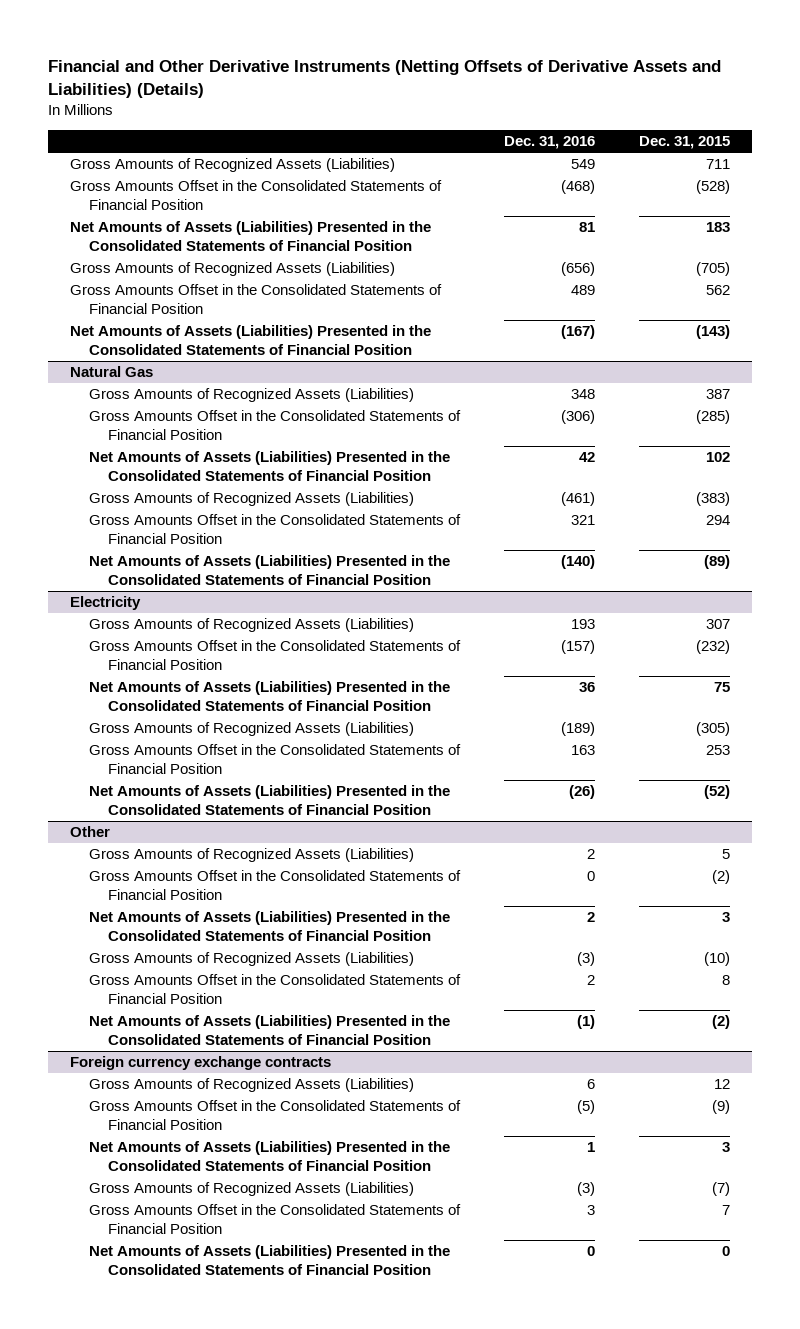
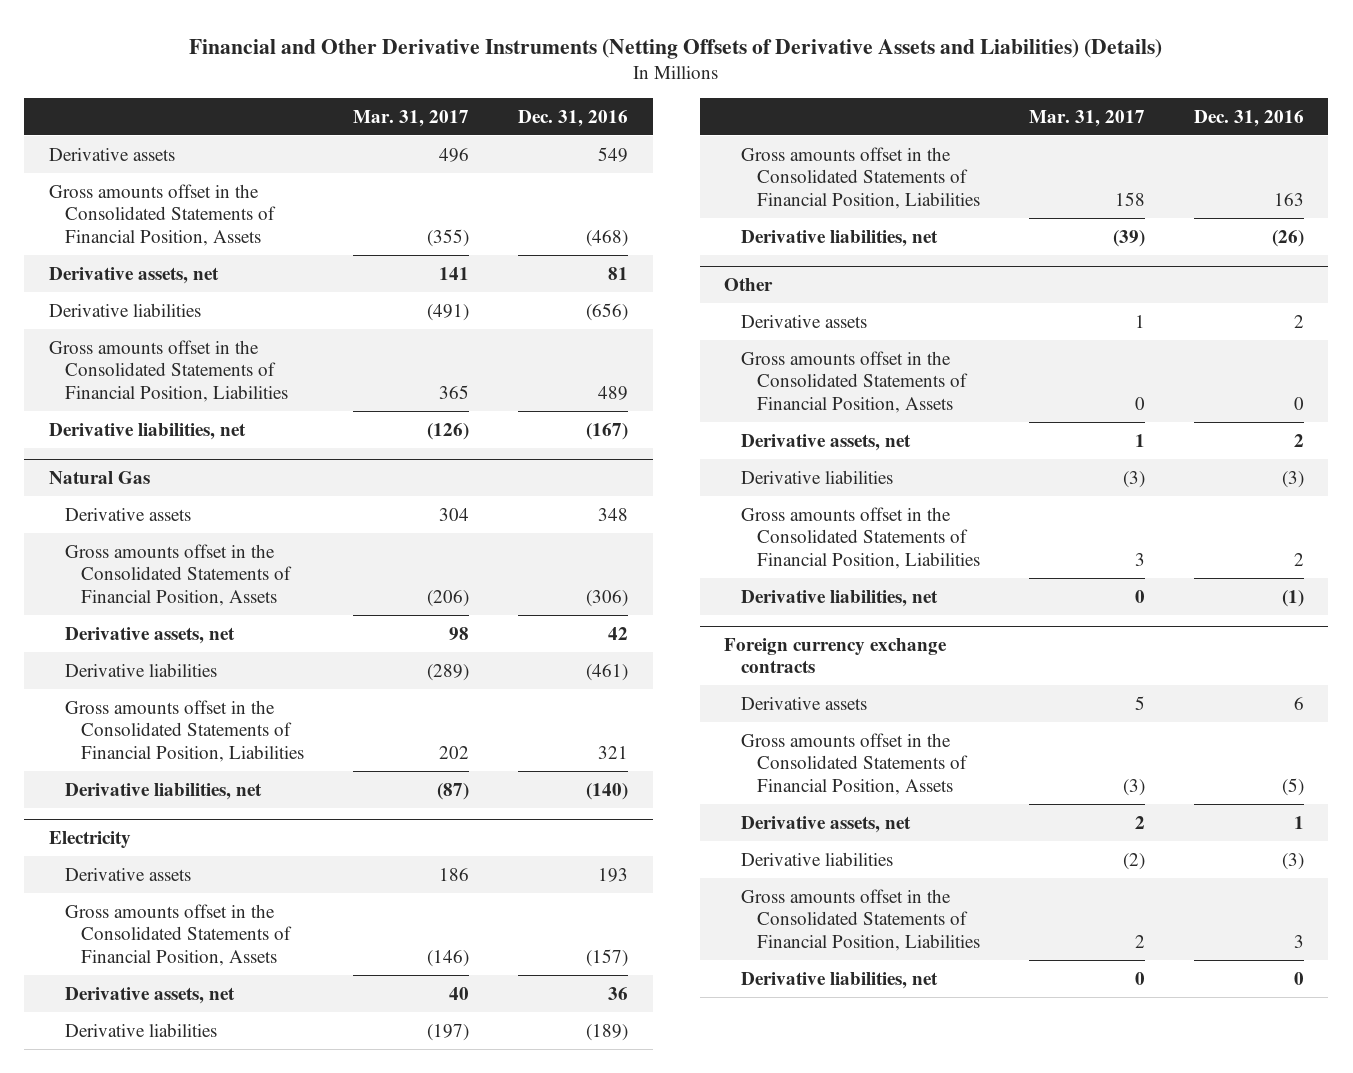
[638,136,730,150] Dec. 31, 2015 -> none
none -> [353,109,470,127] Mar. 31, 2017
[70,158,396,173] Gross Amounts of Recognized Assets (Liabilities) -> [48,147,175,161] Derivative assets
[70,180,443,210] Gross Amounts Offset in the Consolidated Statements of Financial Position -> [48,183,277,246] Gross amounts offset in the Consolidated Statements of Financial Position, Assets
[70,221,432,251] Net Amounts of Assets (Liabilities) Presented in the Consolidated Statements of Financial Position -> [48,266,219,284] Derivative assets, net
[70,262,396,277] Gross Amounts of Recognized Assets (Liabilities) -> [48,302,201,317] Derivative liabilities
[70,284,443,314] Gross Amounts Offset in the Consolidated Statements of Financial Position -> [48,339,289,402] Gross amounts offset in the Consolidated Statements of Financial Position, Liabilities
[70,325,432,355] Net Amounts of Assets (Liabilities) Presented in the Consolidated Statements of Financial Position -> [48,422,246,440] Derivative liabilities, net
[89,388,415,403] Gross Amounts of Recognized Assets (Liabilities) -> [65,507,192,521] Derivative assets
[89,410,462,440] Gross Amounts Offset in the Consolidated Statements of Financial Position -> [65,543,293,606] Gross amounts offset in the Consolidated Statements of Financial Position, Assets
[89,451,451,481] Net Amounts of Assets (Liabilities) Presented in the Consolidated Statements of Financial Position -> [65,626,236,644] Derivative assets, net
[89,492,415,507] Gross Amounts of Recognized Assets (Liabilities) -> [65,662,218,677] Derivative liabilities
[89,514,462,544] Gross Amounts Offset in the Consolidated Statements of Financial Position -> [65,699,305,762] Gross amounts offset in the Consolidated Statements of Financial Position, Liabilities
[89,555,451,585] Net Amounts of Assets (Liabilities) Presented in the Consolidated Statements of Financial Position -> [65,782,263,800] Derivative liabilities, net
[89,618,415,633] Gross Amounts of Recognized Assets (Liabilities) -> [65,867,192,881] Derivative assets
[89,640,462,670] Gross Amounts Offset in the Consolidated Statements of Financial Position -> [65,903,293,966] Gross amounts offset in the Consolidated Statements of Financial Position, Assets
[89,681,451,711] Net Amounts of Assets (Liabilities) Presented in the Consolidated Statements of Financial Position -> [65,986,236,1004] Derivative assets, net
[89,722,415,737] Gross Amounts of Recognized Assets (Liabilities) -> [65,1022,218,1037] Derivative liabilities
[89,744,462,774] Gross Amounts Offset in the Consolidated Statements of Financial Position -> [740,146,980,209] Gross amounts offset in the Consolidated Statements of Financial Position, Liabilities
[89,785,451,815] Net Amounts of Assets (Liabilities) Presented in the Consolidated Statements of Financial Position -> [740,229,938,247] Derivative liabilities, net
[89,848,415,863] Gross Amounts of Recognized Assets (Liabilities) -> [740,314,867,328] Derivative assets
[89,870,462,900] Gross Amounts Offset in the Consolidated Statements of Financial Position -> [740,350,968,413] Gross amounts offset in the Consolidated Statements of Financial Position, Assets
[89,911,451,941] Net Amounts of Assets (Liabilities) Presented in the Consolidated Statements of Financial Position -> [740,433,911,451] Derivative assets, net
[89,952,415,967] Gross Amounts of Recognized Assets (Liabilities) -> [740,469,893,484] Derivative liabilities
[89,974,462,1004] Gross Amounts Offset in the Consolidated Statements of Financial Position -> [740,506,980,569] Gross amounts offset in the Consolidated Statements of Financial Position, Liabilities
[89,1015,451,1045] Net Amounts of Assets (Liabilities) Presented in the Consolidated Statements of Financial Position -> [740,589,938,607] Derivative liabilities, net
[89,1078,415,1093] Gross Amounts of Recognized Assets (Liabilities) -> [740,696,867,710] Derivative assets
[89,1100,462,1130] Gross Amounts Offset in the Consolidated Statements of Financial Position -> [740,732,968,795] Gross amounts offset in the Consolidated Statements of Financial Position, Assets
[89,1141,451,1171] Net Amounts of Assets (Liabilities) Presented in the Consolidated Statements of Financial Position -> [740,815,911,833] Derivative assets, net
[89,1182,415,1197] Gross Amounts of Recognized Assets (Liabilities) -> [740,851,893,866] Derivative liabilities
[89,1204,462,1234] Gross Amounts Offset in the Consolidated Statements of Financial Position -> [740,888,980,951] Gross amounts offset in the Consolidated Statements of Financial Position, Liabilities
[89,1245,451,1275] Net Amounts of Assets (Liabilities) Presented in the Consolidated Statements of Financial Position -> [740,971,938,989] Derivative liabilities, net

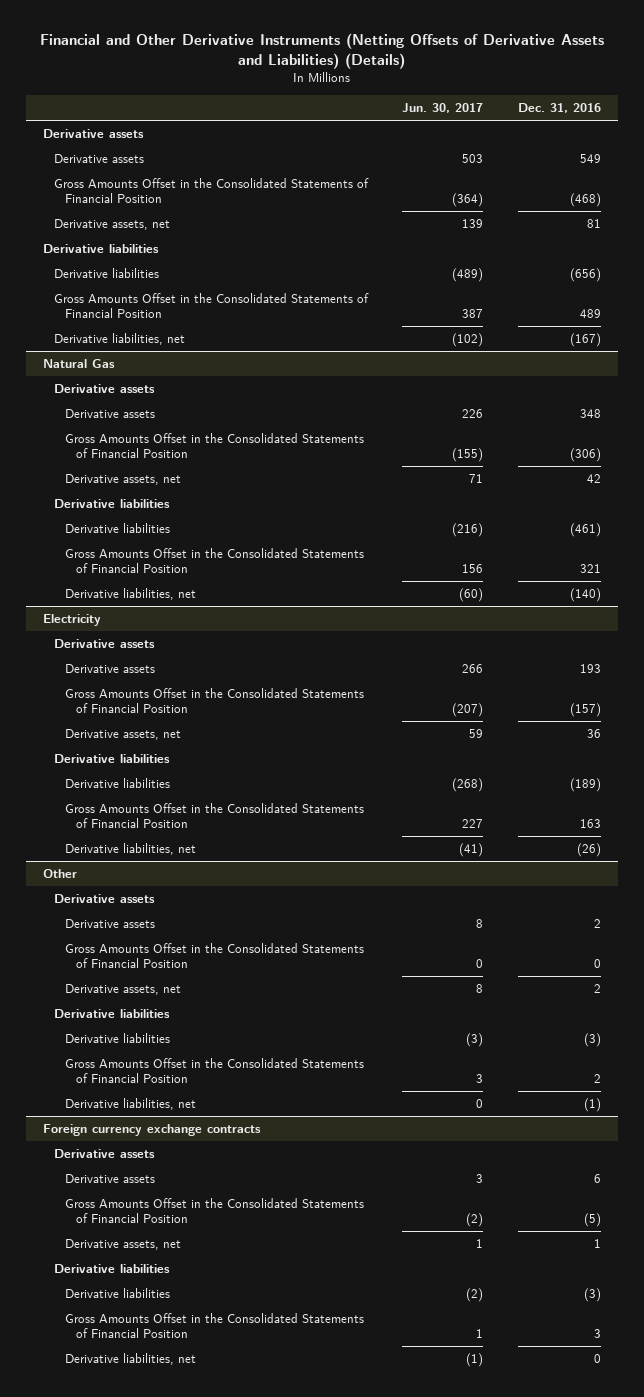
[353,109,470,127] Mar. 31, 2017 -> none
none -> [402,102,484,113] Jun. 30, 2017
none -> [42,129,144,139] Derivative assets
[48,183,277,246] Gross amounts offset in the Consolidated Statements of Financial Position, Assets -> [53,178,369,204] Gross Amounts Offset in the Consolidated Statements of Financial Position
none -> [42,244,159,254] Derivative liabilities
[48,339,289,402] Gross amounts offset in the Consolidated Statements of Financial Position, Liabilities -> [53,293,369,319] Gross Amounts Offset in the Consolidated Statements of Financial Position
none -> [53,384,155,394] Derivative assets
[65,543,293,606] Gross amounts offset in the Consolidated Statements of Financial Position, Assets -> [64,433,364,459] Gross Amounts Offset in the Consolidated Statements of Financial Position
none -> [53,499,170,509] Derivative liabilities
[65,699,305,762] Gross amounts offset in the Consolidated Statements of Financial Position, Liabilities -> [64,548,364,574] Gross Amounts Offset in the Consolidated Statements of Financial Position
none -> [53,639,155,649] Derivative assets
[65,903,293,966] Gross amounts offset in the Consolidated Statements of Financial Position, Assets -> [64,688,364,714] Gross Amounts Offset in the Consolidated Statements of Financial Position
none -> [53,754,170,764] Derivative liabilities
[740,146,980,209] Gross amounts offset in the Consolidated Statements of Financial Position, Liabilities -> [64,803,364,829] Gross Amounts Offset in the Consolidated Statements of Financial Position
none -> [53,894,155,904] Derivative assets
[740,350,968,413] Gross amounts offset in the Consolidated Statements of Financial Position, Assets -> [64,943,364,969] Gross Amounts Offset in the Consolidated Statements of Financial Position
none -> [53,1009,170,1019] Derivative liabilities
[740,506,980,569] Gross amounts offset in the Consolidated Statements of Financial Position, Liabilities -> [64,1058,364,1084] Gross Amounts Offset in the Consolidated Statements of Financial Position
none -> [53,1149,155,1159] Derivative assets
[740,732,968,795] Gross amounts offset in the Consolidated Statements of Financial Position, Assets -> [64,1198,364,1224] Gross Amounts Offset in the Consolidated Statements of Financial Position
none -> [53,1264,170,1274] Derivative liabilities
[740,888,980,951] Gross amounts offset in the Consolidated Statements of Financial Position, Liabilities -> [64,1313,364,1339] Gross Amounts Offset in the Consolidated Statements of Financial Position

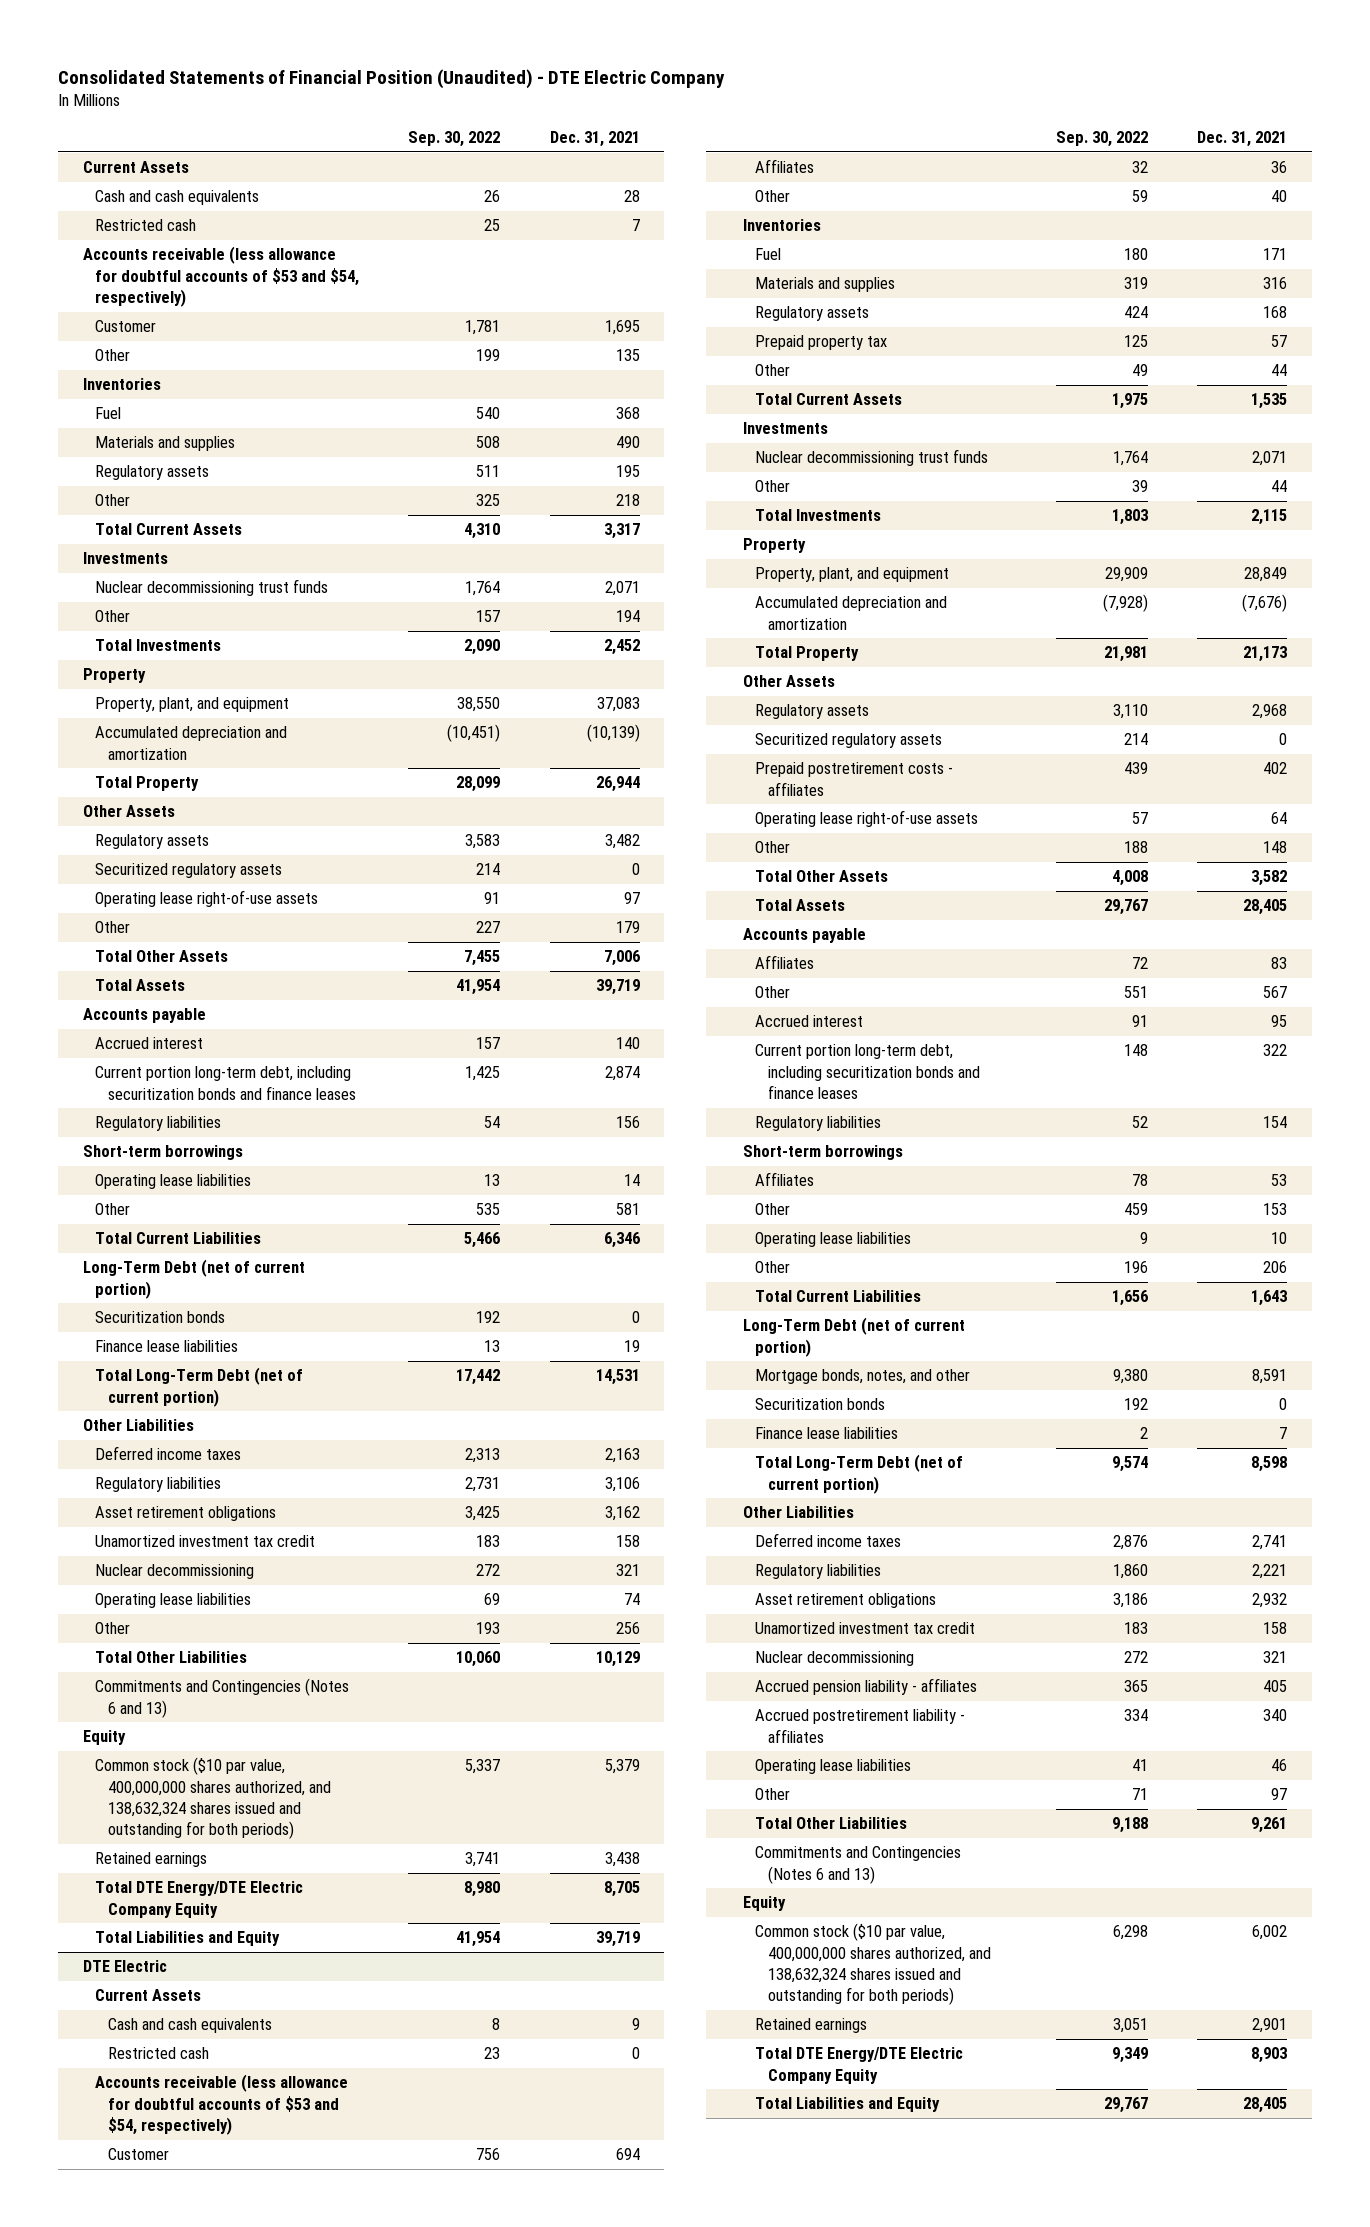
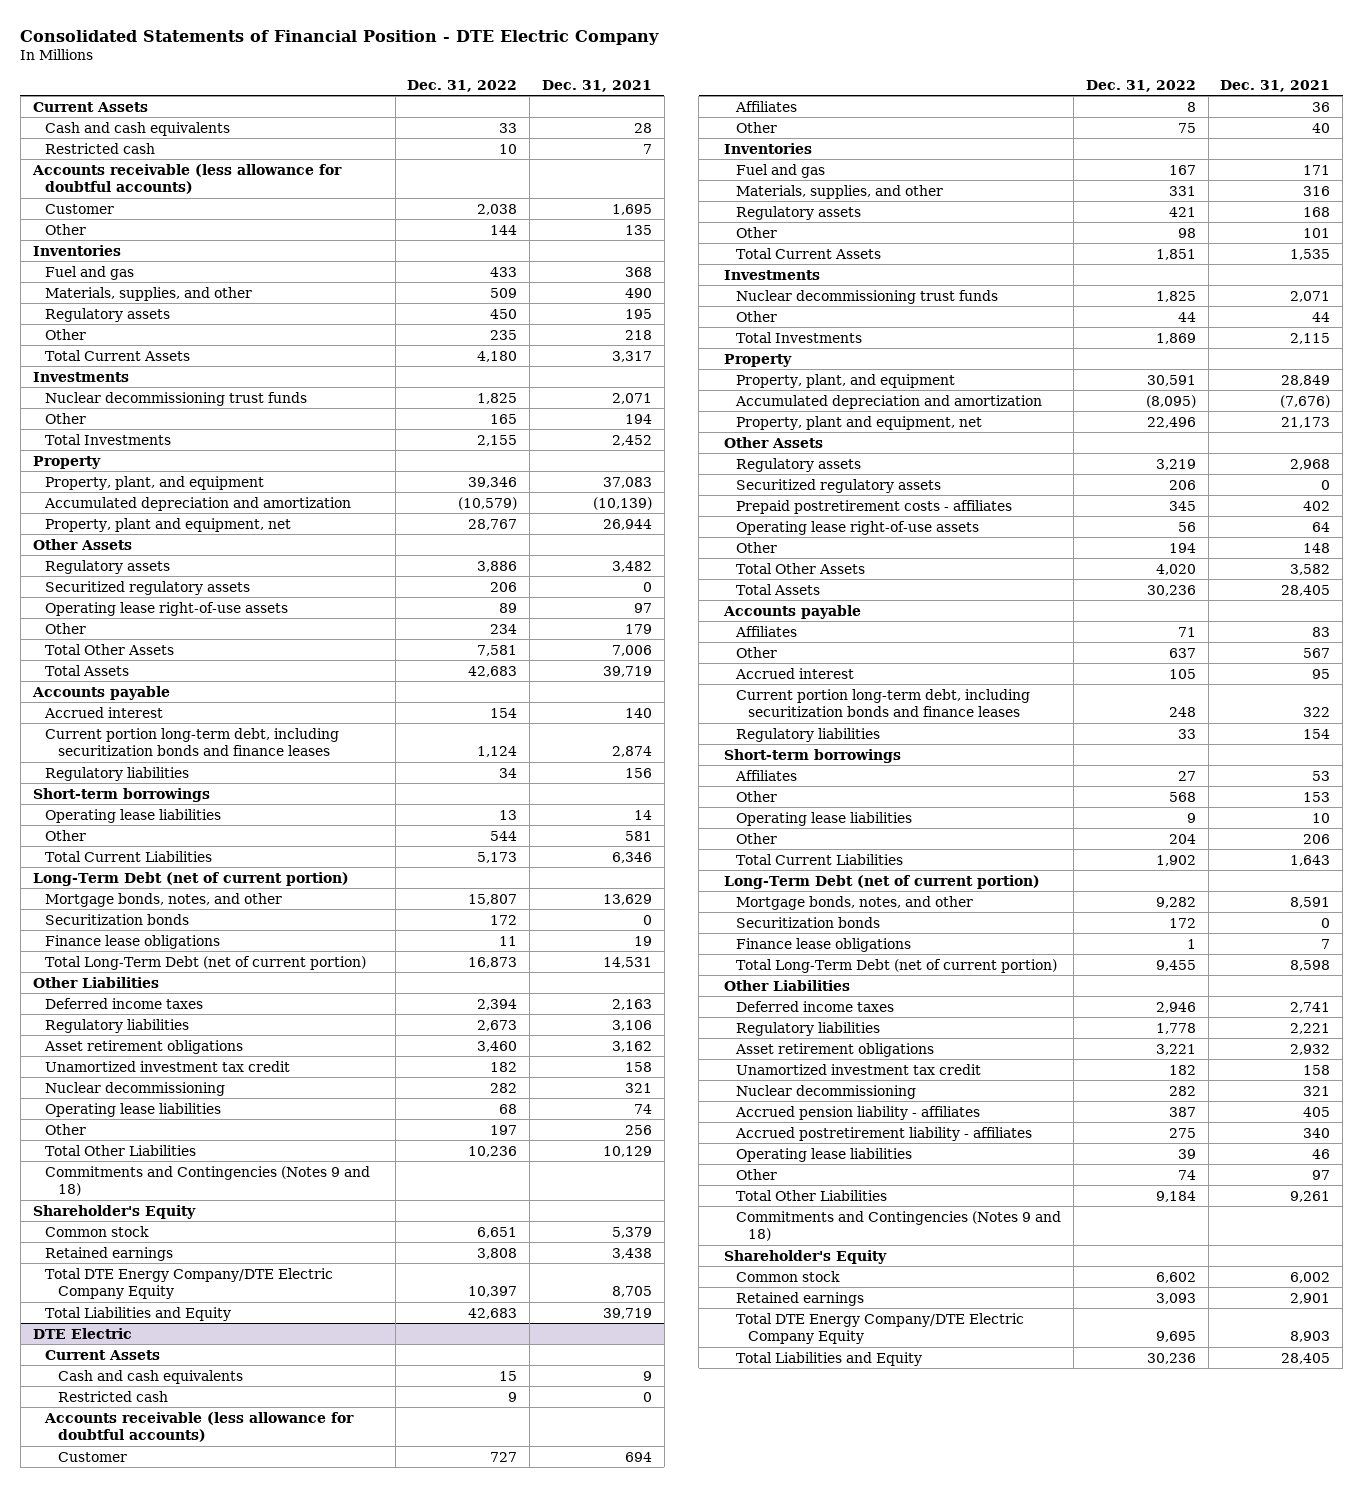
[57,68,725,89] Consolidated Statements of Financial Position (Unaudited) - DTE Electric Company -> [20,29,660,45] Consolidated Statements of Financial Position - DTE Electric Company
[408,131,501,148] Sep. 30, 2022 -> none
none -> [407,79,518,92] Dec. 31, 2022
[82,246,360,307] Accounts receivable (less allowance for doubtful accounts of $53 and $54, respectively) -> [31,163,342,195] Accounts receivable (less allowance for doubtful accounts)
[95,407,122,420] Fuel -> [45,265,135,280] Fuel and gas
[95,436,236,452] Materials and supplies -> [45,286,253,301] Materials, supplies, and other
[95,776,200,792] Total Property -> [45,517,292,532] Property, plant and equipment, net
none -> [45,892,283,907] Mortgage bonds, notes, and other
[95,1340,239,1353] Finance lease liabilities -> [45,934,221,949] Finance lease obligations
[82,1730,126,1746] Equity -> none
[95,1678,350,1718] Commitments and Contingencies (Notes 6 and 13) -> [45,1165,371,1197] Commitments and Contingencies (Notes 9 and 18)
none -> [32,1204,196,1219] Shareholder's Equity
[95,1757,331,1840] Common stock ($10 par value, 400,000,000 shares authorized, and 138,632,324 shares issued and outstanding for both periods) -> [45,1225,150,1237] Common stock
[95,1881,304,1918] Total DTE Energy/DTE Electric Company Equity -> [45,1267,334,1300] Total DTE Energy Company/DTE Electric Company Equity
[95,2074,349,2135] Accounts receivable (less allowance for doubtful accounts of $53 and $54, respectively) -> [44,1411,355,1443] Accounts receivable (less allowance for doubtful accounts)
[755,248,782,261] Fuel -> [736,163,826,178] Fuel and gas
[755,277,896,293] Materials and supplies -> [736,184,944,199] Materials, supplies, and other
[755,335,888,351] Prepaid property tax -> none
[1271,364,1288,377] 44 -> [1303,227,1331,238] 101
[755,646,860,662] Total Property -> [736,415,983,430] Property, plant and equipment, net
[755,1427,899,1440] Finance lease liabilities -> [736,937,912,952] Finance lease obligations
[742,1896,786,1912] Equity -> none
[755,1846,962,1884] Commitments and Contingencies (Notes 6 and 13) -> [736,1210,1062,1242] Commitments and Contingencies (Notes 9 and 18)
none -> [723,1249,887,1264] Shareholder's Equity
[755,1923,991,2006] Common stock ($10 par value, 400,000,000 shares authorized, and 138,632,324 shares issued and outstanding for both periods) -> [736,1270,841,1282] Common stock
[755,2047,964,2084] Total DTE Energy/DTE Electric Company Equity -> [736,1312,1025,1345] Total DTE Energy Company/DTE Electric Company Equity

